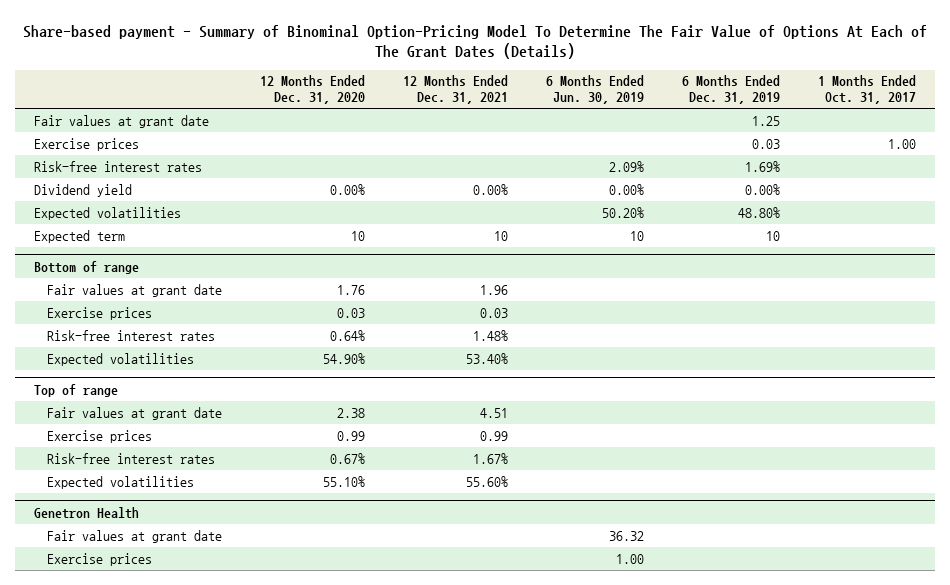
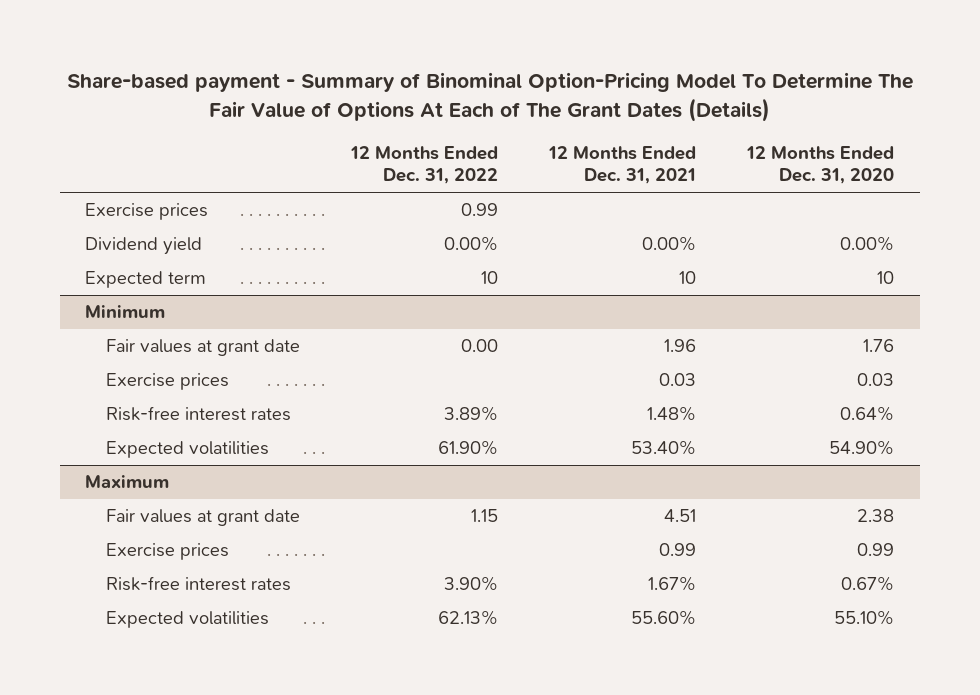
[546,75,645,104] 6 Months Ended Jun. 30, 2019 -> none
[682,75,781,104] 6 Months Ended Dec. 31, 2019 -> none
[818,75,917,104] 1 Months Ended Oct. 31, 2017 -> none
none -> [350,145,499,185] 12 Months Ended Dec. 31, 2022
[33,114,209,128] Fair values at grant date -> none
[33,160,202,172] Risk-free interest rates -> none
[33,206,181,220] Expected volatilities -> none
[33,260,139,274] Bottom of range -> [85,305,166,319] Minimum
[33,383,118,397] Top of range -> [85,475,170,489] Maximum
[33,506,139,519] Genetron Health -> none
[47,529,223,543] Fair values at grant date -> none
[47,552,153,566] Exercise prices -> none

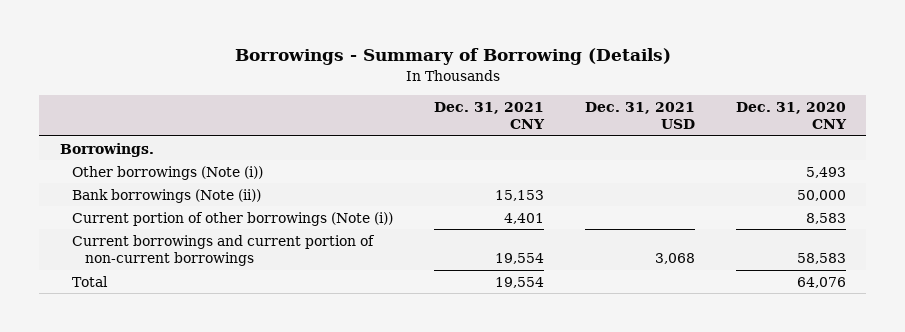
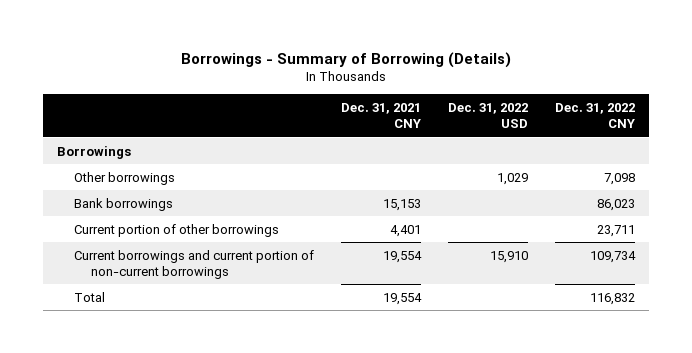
[584,101,695,130] Dec. 31, 2021 USD -> none
[735,101,847,130] Dec. 31, 2020 CNY -> none
none -> [448,102,529,129] Dec. 31, 2022 USD
none -> [555,102,636,129] Dec. 31, 2022 CNY
[59,142,154,157] Borrowings. -> [56,145,131,159] Borrowings
[72,165,264,180] Other borrowings (Note (i)) -> [74,171,176,185] Other borrowings
[72,188,262,203] Bank borrowings (Note (ii)) -> [74,197,174,211] Bank borrowings
[72,211,394,226] Current portion of other borrowings (Note (i)) -> [74,223,280,237] Current portion of other borrowings

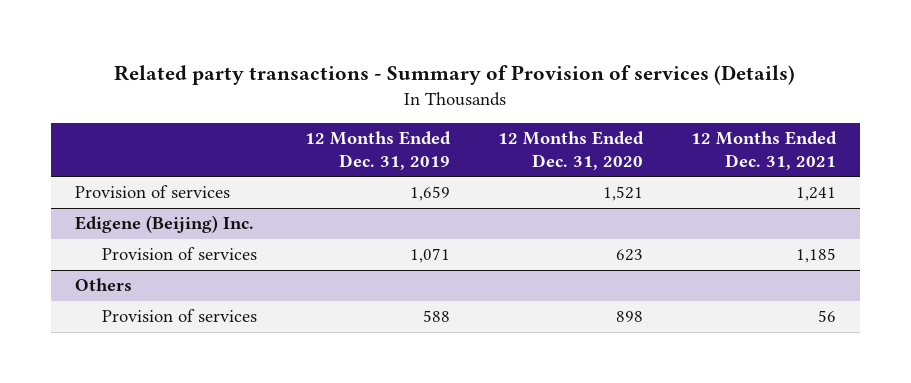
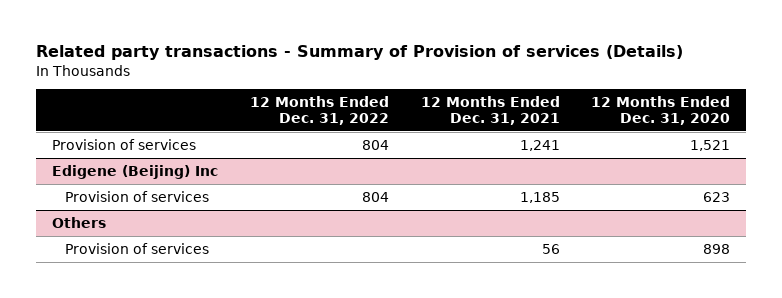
[304,131,451,170] 12 Months Ended Dec. 31, 2019 -> none
none -> [249,95,389,125] 12 Months Ended Dec. 31, 2022
[75,215,255,234] Edigene (Beijing) Inc. -> [51,164,218,179] Edigene (Beijing) Inc

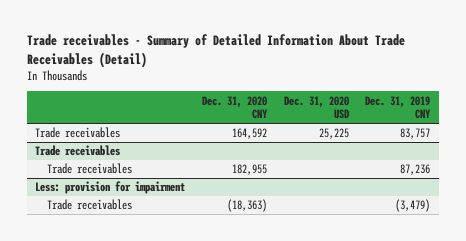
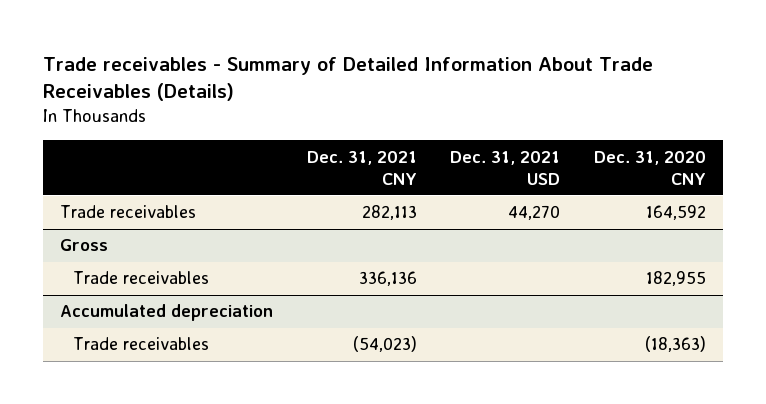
[26,34,405,68] Trade receivables - Summary of Detailed Information About Trade Receivables (Detail) -> [42,56,653,102] Trade receivables - Summary of Detailed Information About Trade Receivables (Details)
[283,95,350,120] Dec. 31, 2020 USD -> none
[365,95,432,120] Dec. 31, 2019 CNY -> none
none -> [306,150,417,185] Dec. 31, 2021 CNY
none -> [450,150,561,185] Dec. 31, 2021 USD
[35,145,121,157] Trade receivables -> [59,239,108,252] Gross
[35,181,186,195] Less: provision for impairment -> [59,304,273,322] Accumulated depreciation

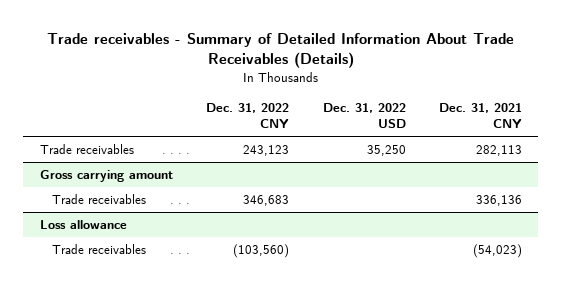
[450,150,561,185] Dec. 31, 2021 USD -> none
[594,150,707,185] Dec. 31, 2020 CNY -> none
none -> [206,103,290,129] Dec. 31, 2022 CNY
none -> [322,103,406,129] Dec. 31, 2022 USD
[59,239,108,252] Gross -> [39,169,173,182] Gross carrying amount
[59,304,273,322] Accumulated depreciation -> [39,219,127,229] Loss allowance

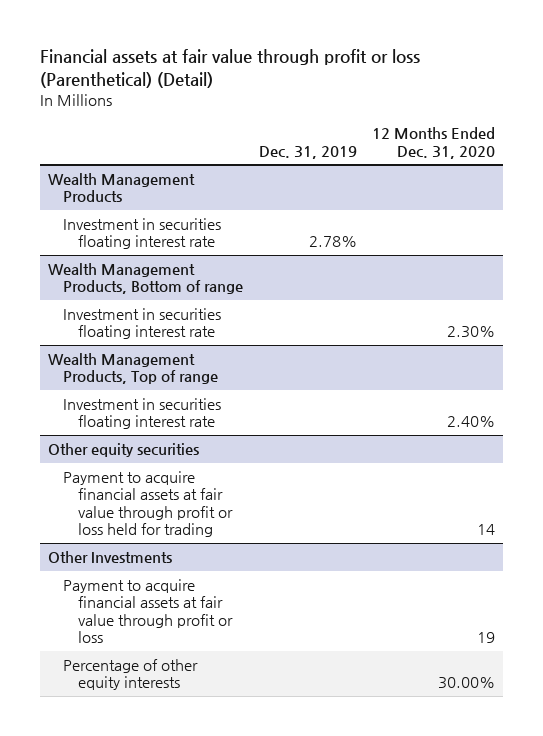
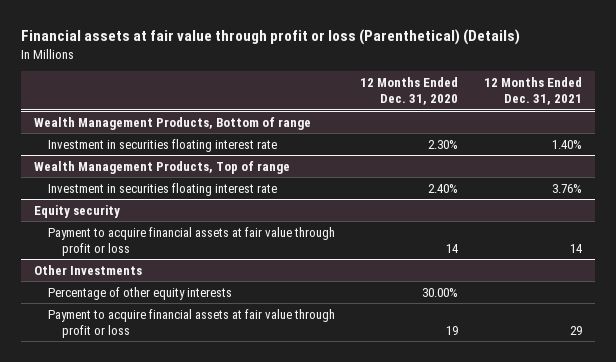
[39,49,420,89] Financial assets at fair value through profit or loss (Parenthetical) (Detail) -> [21,29,521,46] Financial assets at fair value through profit or loss (Parenthetical) (Details)
[258,145,357,159] Dec. 31, 2019 -> none
none -> [483,77,582,106] 12 Months Ended Dec. 31, 2021
[47,172,195,203] Wealth Management Products -> none
[62,217,221,250] Investment in securities floating interest rate -> none
[47,442,199,457] Other equity securities -> [33,204,120,218] Equity security
[62,470,233,538] Payment to acquire financial assets at fair value through profit or loss held for trading -> [47,226,335,256] Payment to acquire financial assets at fair value through profit or loss
[62,578,233,644] Payment to acquire financial assets at fair value through profit or loss -> [47,308,335,338] Payment to acquire financial assets at fair value through profit or loss

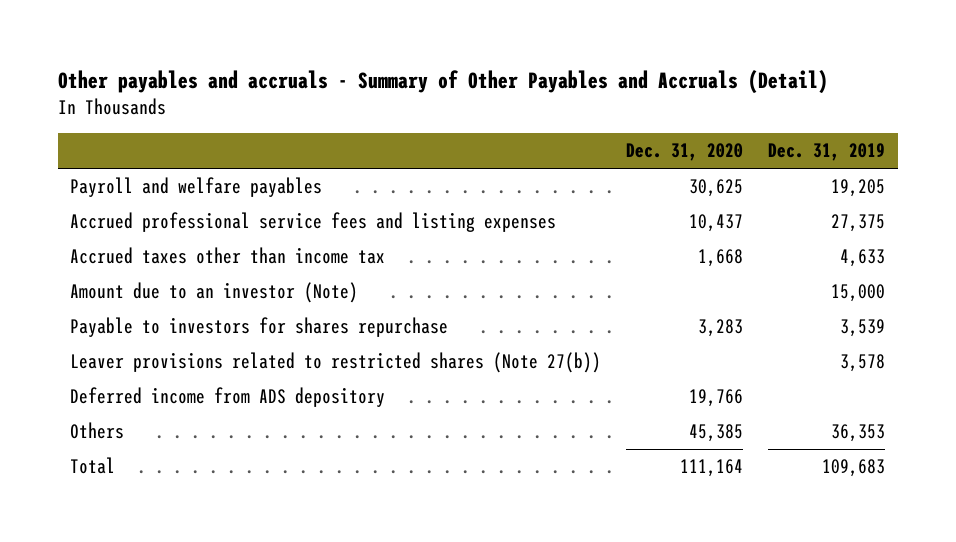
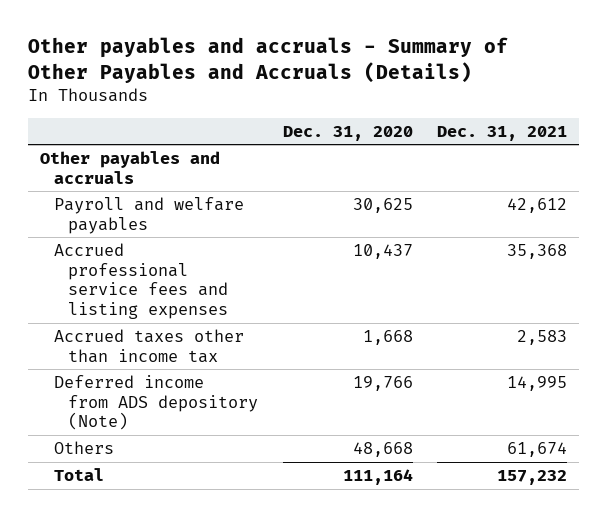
[57,69,828,94] Other payables and accruals - Summary of Other Payables and Accruals (Detail) -> [27,37,508,83] Other payables and accruals - Summary of Other Payables and Accruals (Details)
[768,143,886,162] Dec. 31, 2019 -> none
none -> [437,125,568,141] Dec. 31, 2021
none -> [39,151,220,184] Other payables and accruals
[70,282,359,304] Amount due to an investor (Note) -> none
[70,317,449,338] Payable to investors for shares repurchase -> none
[70,352,602,374] Leaver provisions related to restricted shares (Note 27(b)) -> none
[70,387,386,408] Deferred income from ADS depository -> [54,375,259,431] Deferred income from ADS depository (Note)
[689,424,744,443] 45,385 -> [352,442,413,458] 48,668

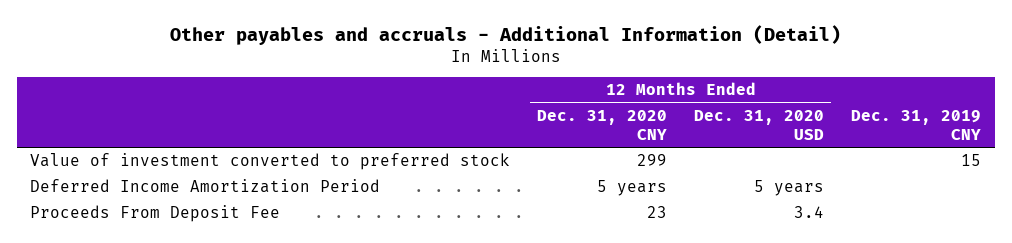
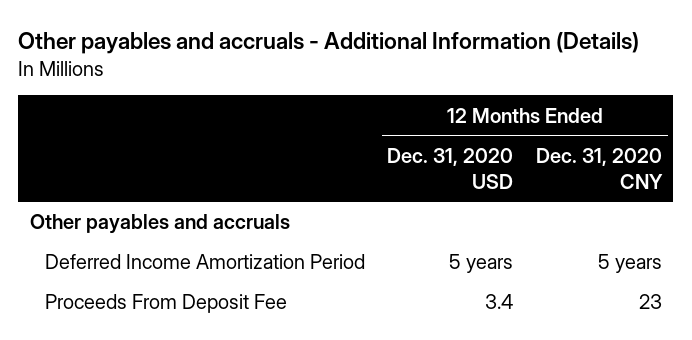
[169,24,841,45] Other payables and accruals - Additional Information (Detail) -> [18,31,640,54] Other payables and accruals - Additional Information (Details)
[851,110,982,141] Dec. 31, 2019 CNY -> none
[30,153,511,171] Value of investment converted to preferred stock -> none
none -> [29,214,290,235] Other payables and accruals

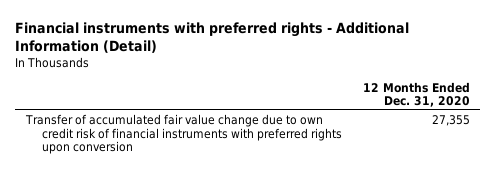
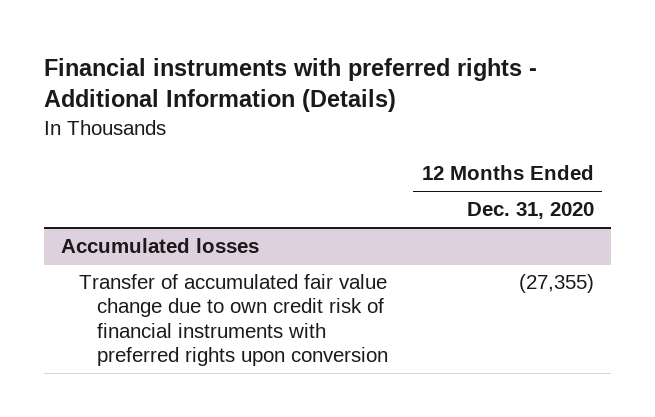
[15,22,410,54] Financial instruments with preferred rights - Additional Information (Detail) -> [44,57,538,113] Financial instruments with preferred rights - Additional Information (Details)
none -> [60,238,259,254] Accumulated losses
[431,114,470,126] 27,355 -> [518,274,594,294] (27,355)

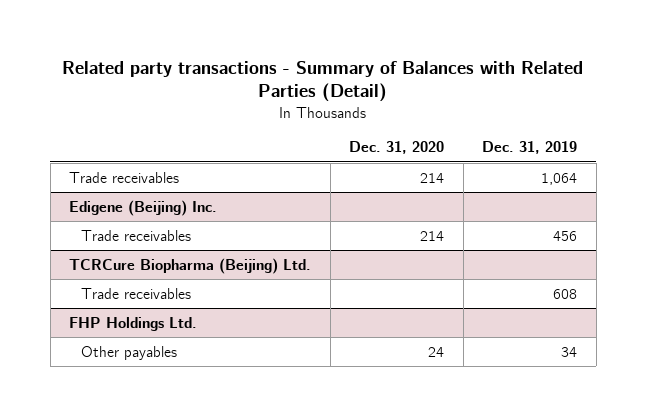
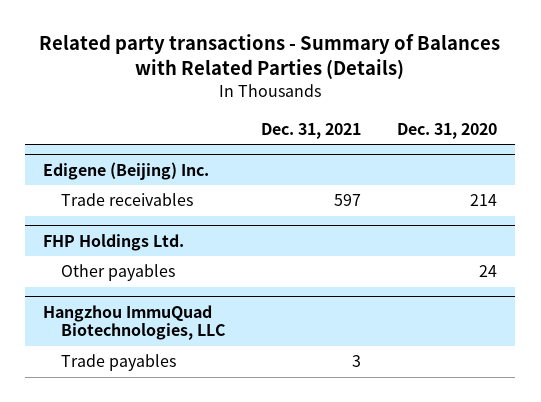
[62,60,584,103] Related party transactions - Summary of Balances with Related Parties (Detail) -> [39,34,501,80] Related party transactions - Summary of Balances with Related Parties (Details)
[482,141,578,155] Dec. 31, 2019 -> none
none -> [261,122,362,139] Dec. 31, 2021
[69,171,180,183] Trade receivables -> none
[69,257,312,274] TCRCure Biopharma (Beijing) Ltd. -> none
[81,287,192,299] Trade receivables -> none
none -> [43,304,226,341] Hangzhou ImmuQuad Biotechnologies, LLC
none -> [60,354,176,372] Trade payables

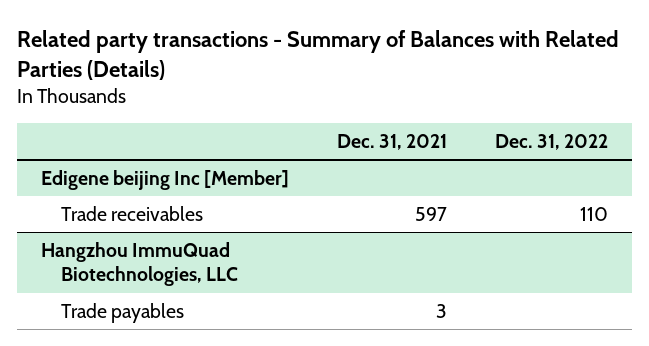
[397,122,498,139] Dec. 31, 2020 -> none
none -> [494,133,608,150] Dec. 31, 2022
[43,161,210,180] Edigene (Beijing) Inc. -> [41,169,290,190] Edigene beijing Inc [Member]
[43,233,185,251] FHP Holdings Ltd. -> none
[60,264,175,282] Other payables -> none

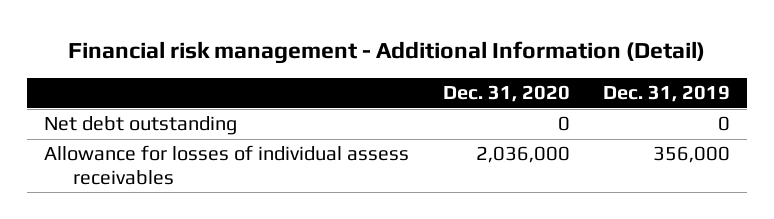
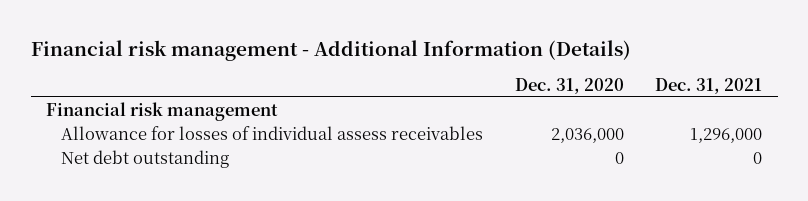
[68,41,706,65] Financial risk management - Additional Information (Detail) -> [30,40,631,62] Financial risk management - Additional Information (Details)
[603,85,731,103] Dec. 31, 2019 -> none
none -> [655,77,763,94] Dec. 31, 2021
none -> [46,102,279,122] Financial risk management
[44,116,238,136] Net debt outstanding -> [60,150,229,169] Net debt outstanding

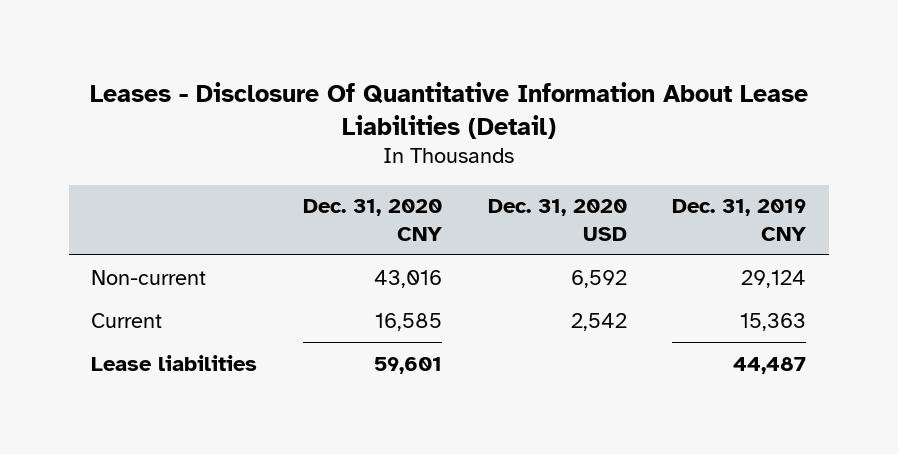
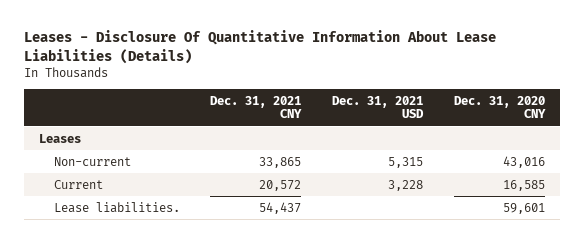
[89,81,808,139] Leases - Disclosure Of Quantitative Information About Lease Liabilities (Detail) -> [23,30,496,64] Leases - Disclosure Of Quantitative Information About Lease Liabilities (Details)
[487,199,627,241] Dec. 31, 2020 USD -> none
[672,199,807,241] Dec. 31, 2019 CNY -> none
none -> [210,95,303,119] Dec. 31, 2021 CNY
none -> [332,95,425,119] Dec. 31, 2021 USD
none -> [39,133,82,143] Leases
[91,354,258,371] Lease liabilities -> [53,201,180,213] Lease liabilities.

